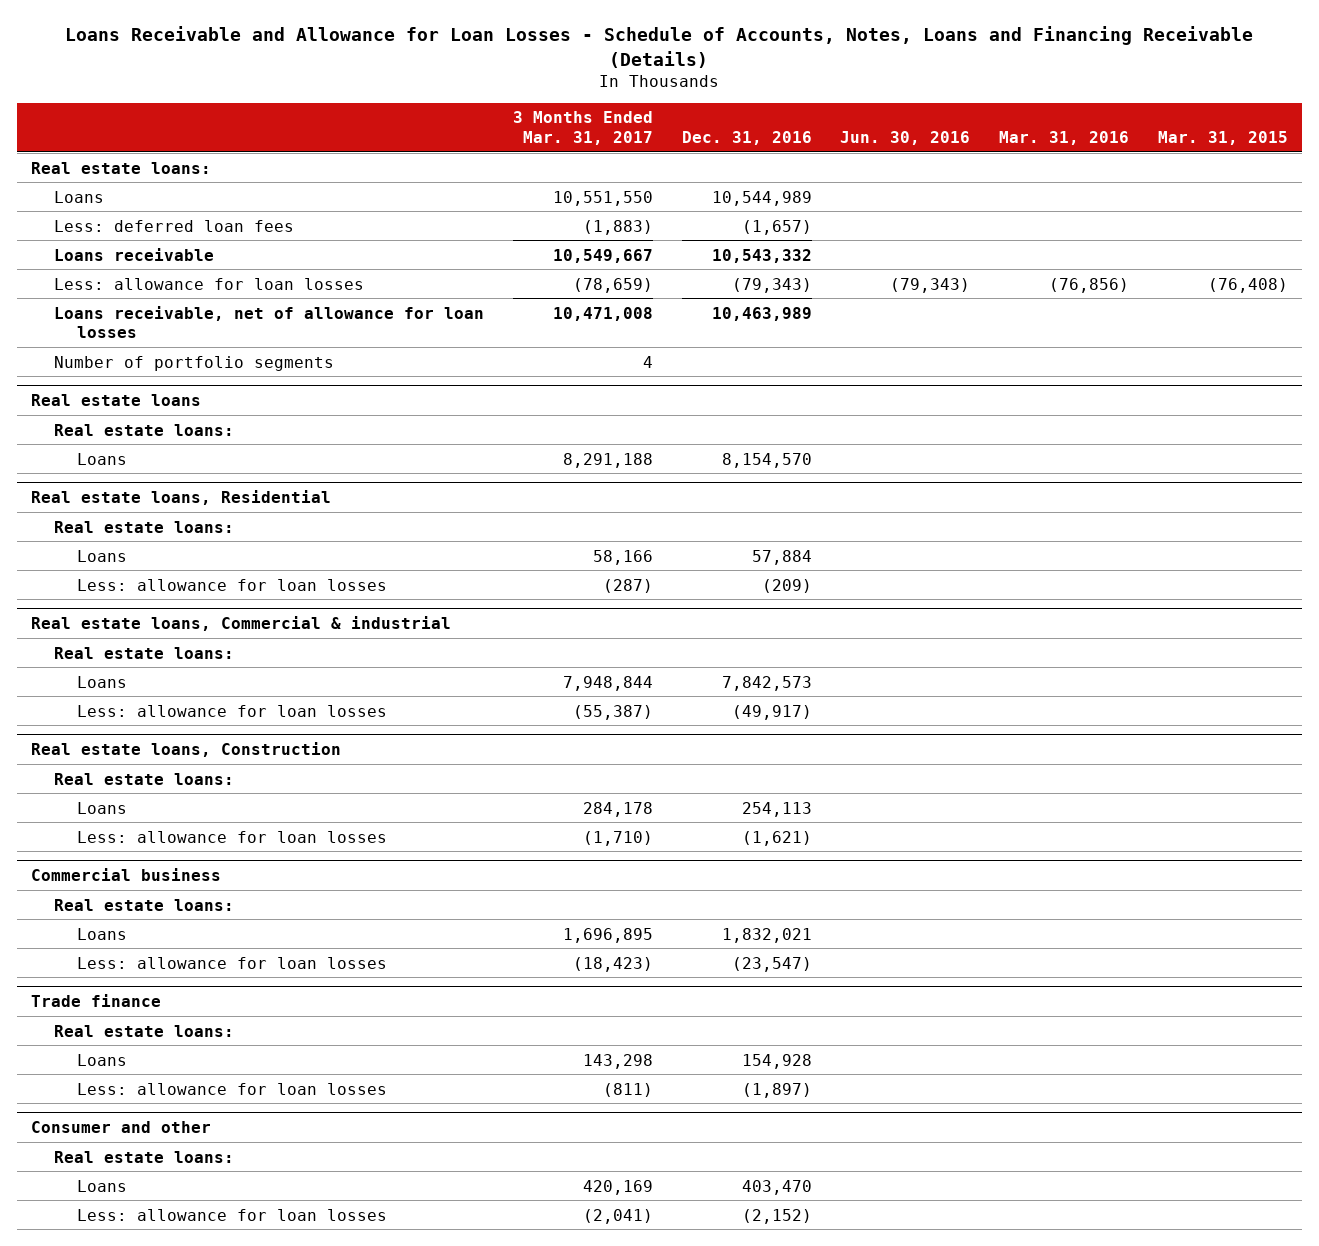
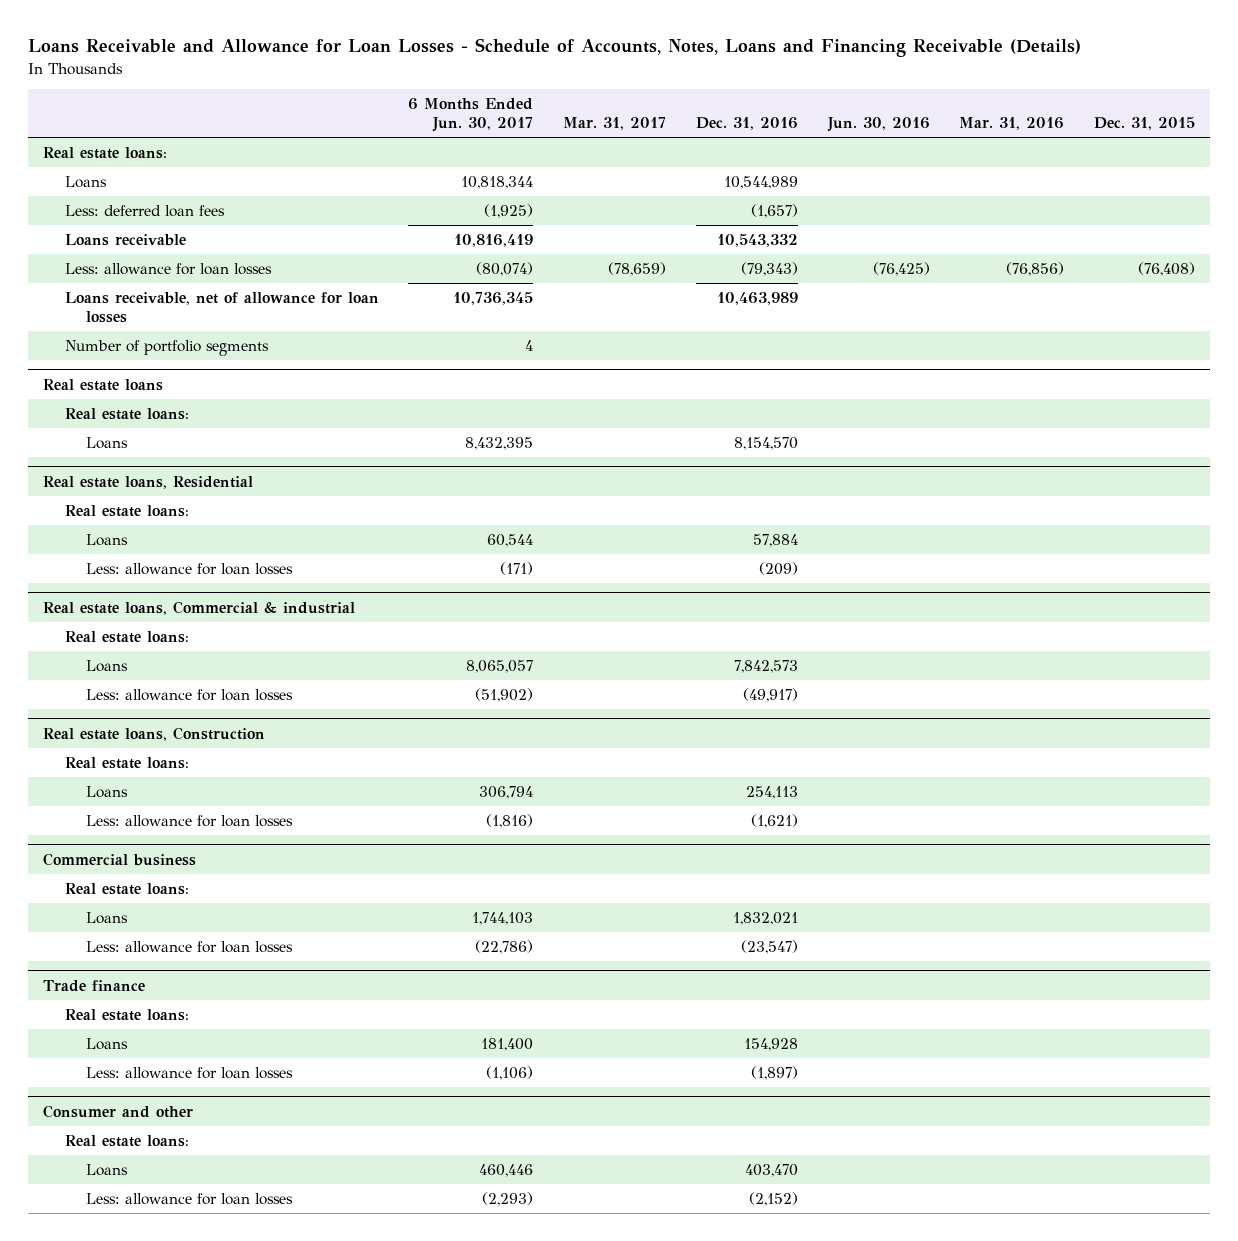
[512,111,653,146] 3 Months Ended Mar. 31, 2017 -> none
[1158,131,1289,146] Mar. 31, 2015 -> none
none -> [408,98,534,133] 6 Months Ended Jun. 30, 2017
none -> [563,117,667,131] Mar. 31, 2017
none -> [1094,117,1196,131] Dec. 31, 2015
[890,277,971,293] (79,343) -> [872,261,930,276] (76,425)

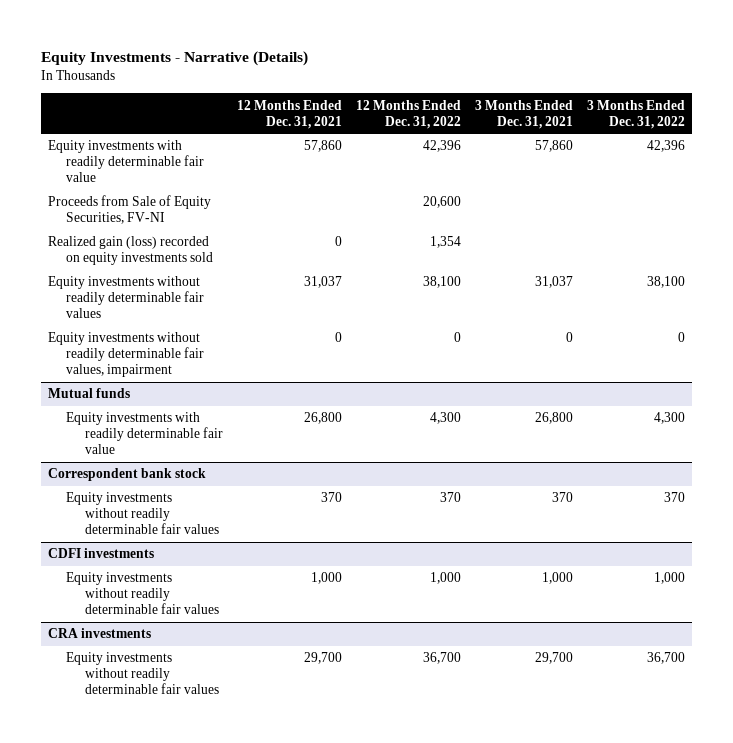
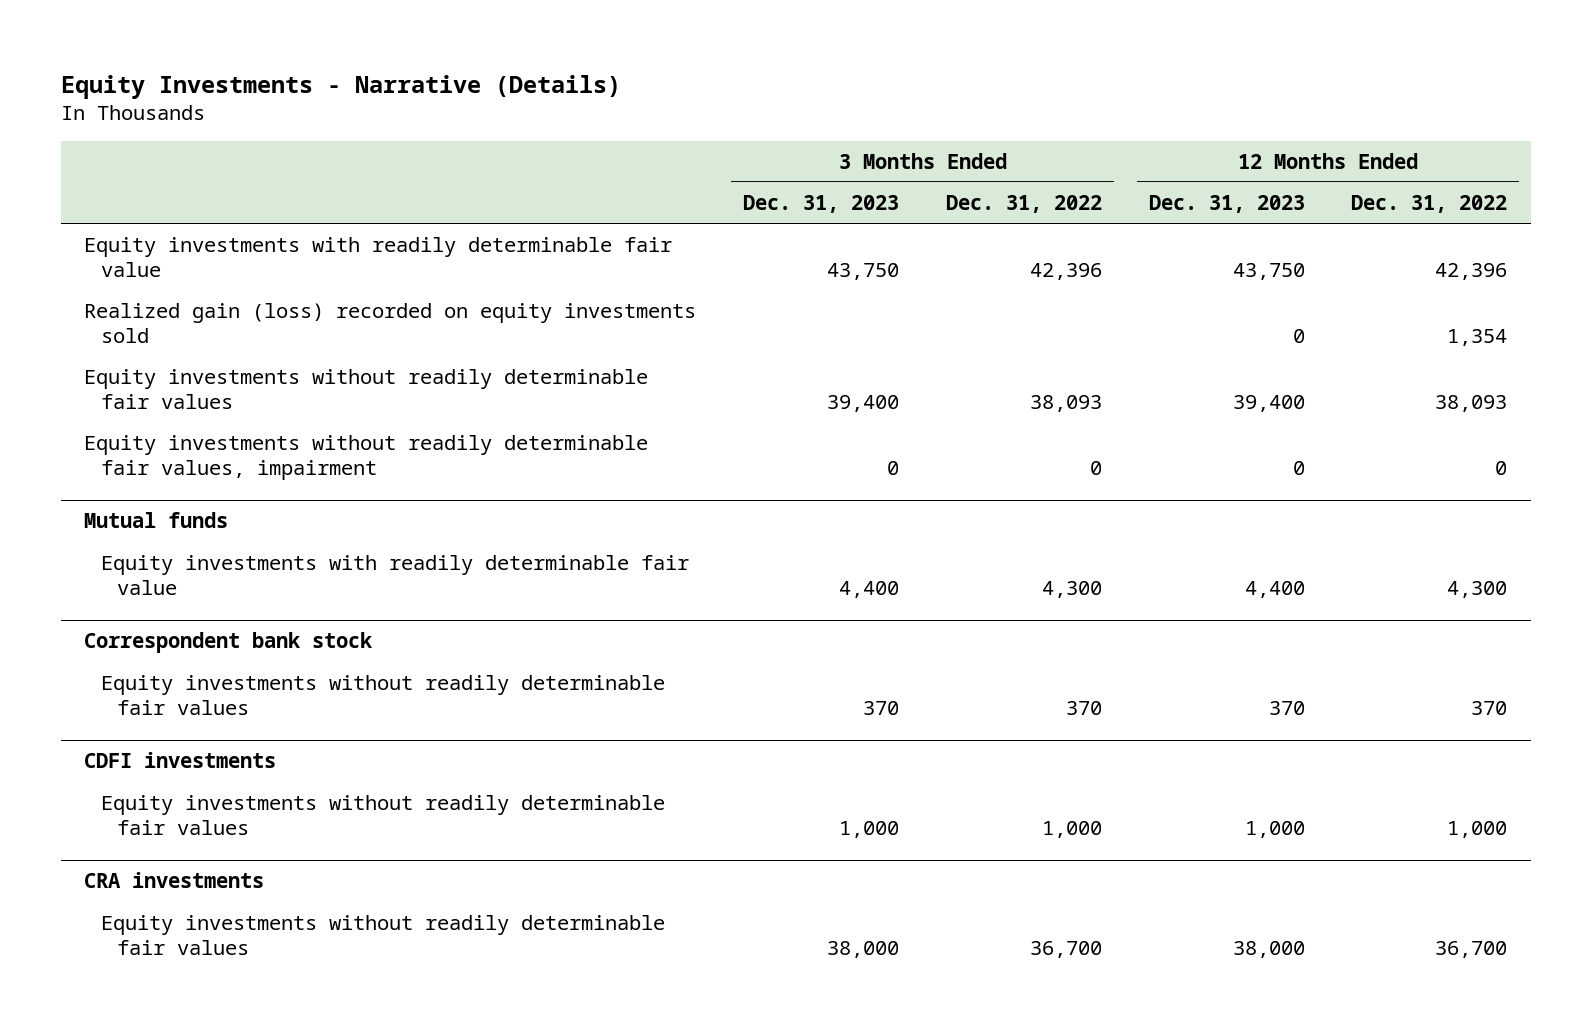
[237,99,343,129] 12 Months Ended Dec. 31, 2021 -> none
[474,99,573,129] 3 Months Ended Dec. 31, 2021 -> none
none -> [743,194,900,213] Dec. 31, 2023
none -> [1148,194,1305,213] Dec. 31, 2023
[47,195,211,225] Proceeds from Sale of Equity Securities, FV-NI -> none
[423,276,462,289] 38,100 -> [1435,394,1508,412] 38,093
[646,276,685,289] 38,100 -> [1029,394,1102,412] 38,093

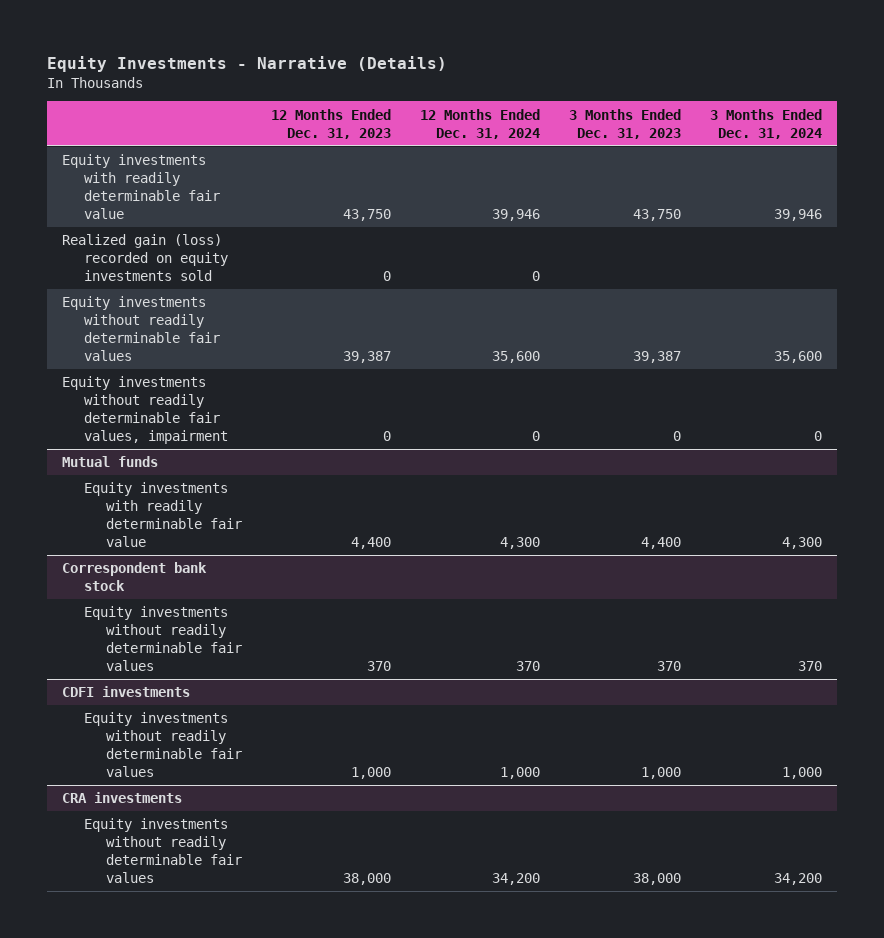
[945,194,1102,213] Dec. 31, 2022 -> none
[1351,194,1508,213] Dec. 31, 2022 -> none
none -> [419,108,540,139] 12 Months Ended Dec. 31, 2024
none -> [710,108,823,139] 3 Months Ended Dec. 31, 2024
[827,394,900,412] 39,400 -> [632,350,681,363] 39,387
[1232,394,1305,412] 39,400 -> [342,350,391,363] 39,387

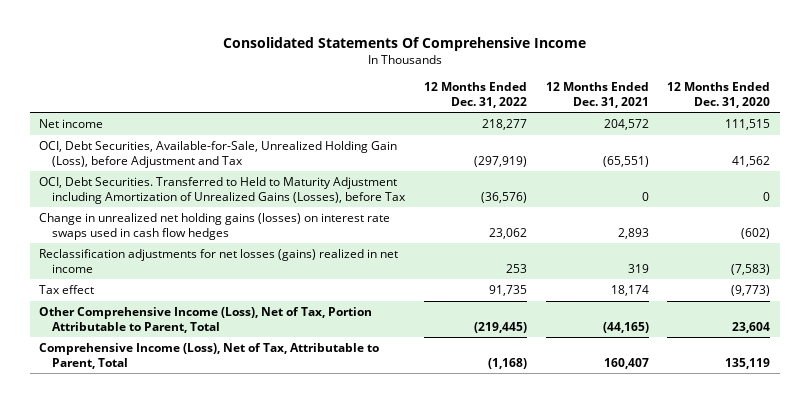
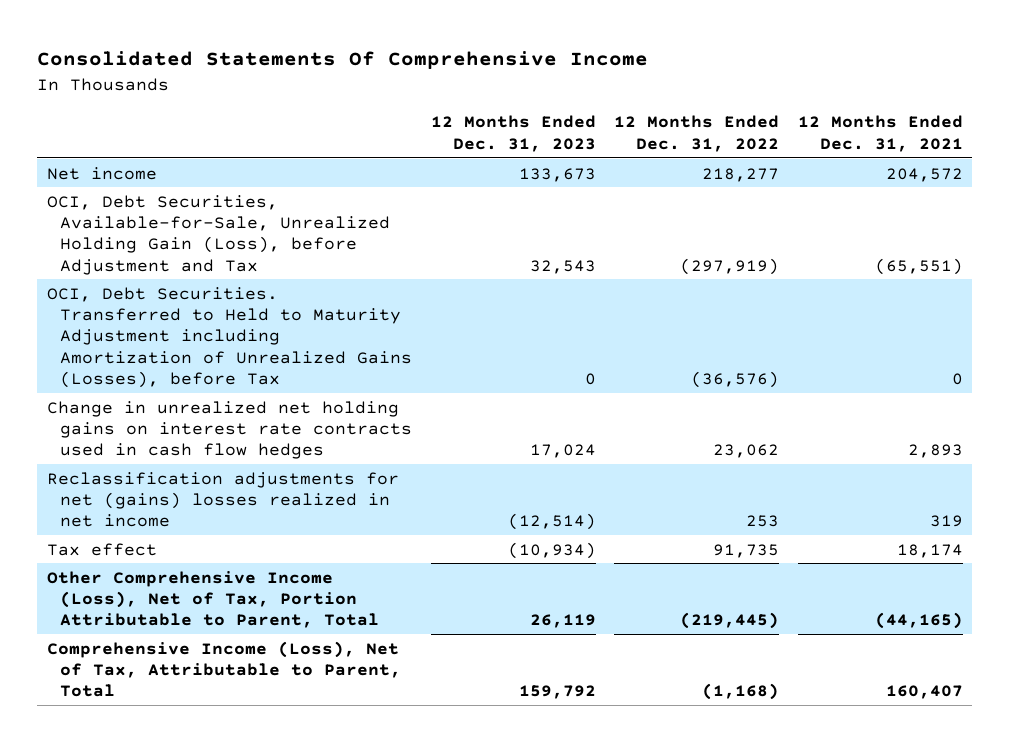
[667,81,771,108] 12 Months Ended Dec. 31, 2020 -> none
none -> [430,115,596,152] 12 Months Ended Dec. 31, 2023
[38,213,390,240] Change in unrealized net holding gains (losses) on interest rate swaps used in cash flow hedges -> [46,400,413,460] Change in unrealized net holding gains on interest rate contracts used in cash flow hedges
[38,249,398,273] Reclassification adjustments for net losses (gains) realized in net income -> [46,471,399,528] Reclassification adjustments for net (gains) losses realized in net income

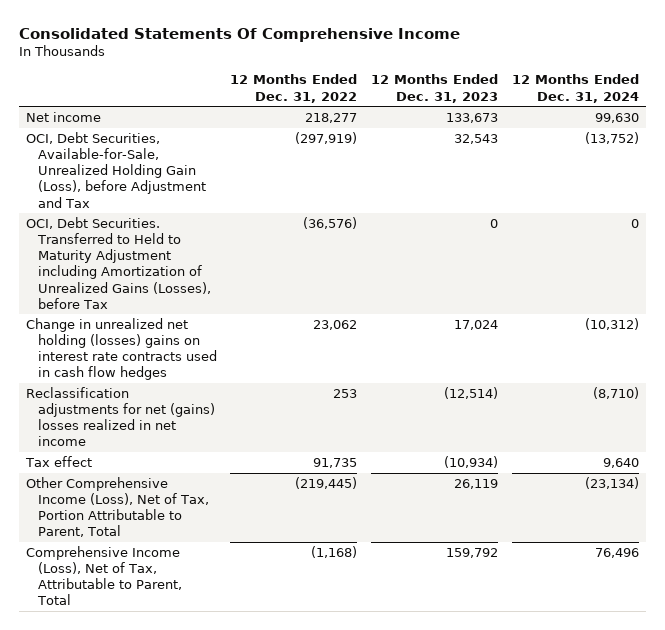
[797,115,963,152] 12 Months Ended Dec. 31, 2021 -> none
none -> [511,74,639,103] 12 Months Ended Dec. 31, 2024
[46,400,413,460] Change in unrealized net holding gains on interest rate contracts used in cash flow hedges -> [26,318,217,381] Change in unrealized net holding (losses) gains on interest rate contracts used in cash flow hedges

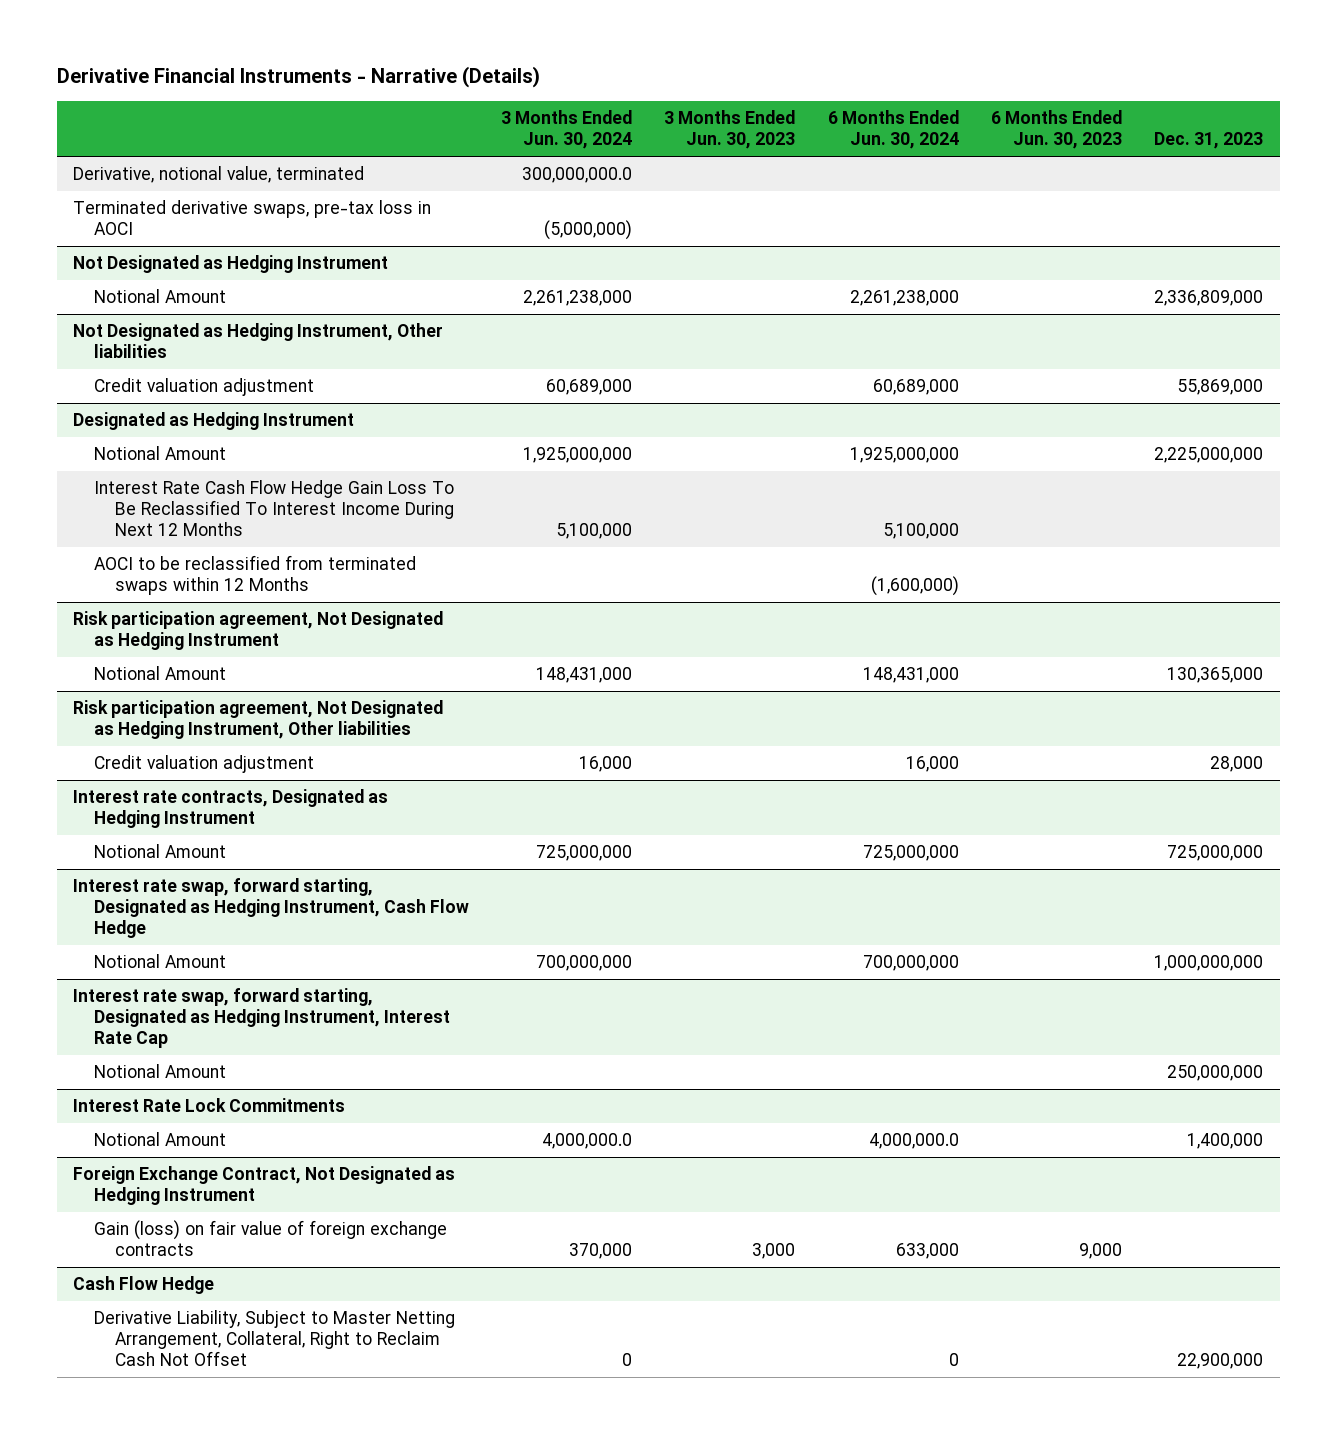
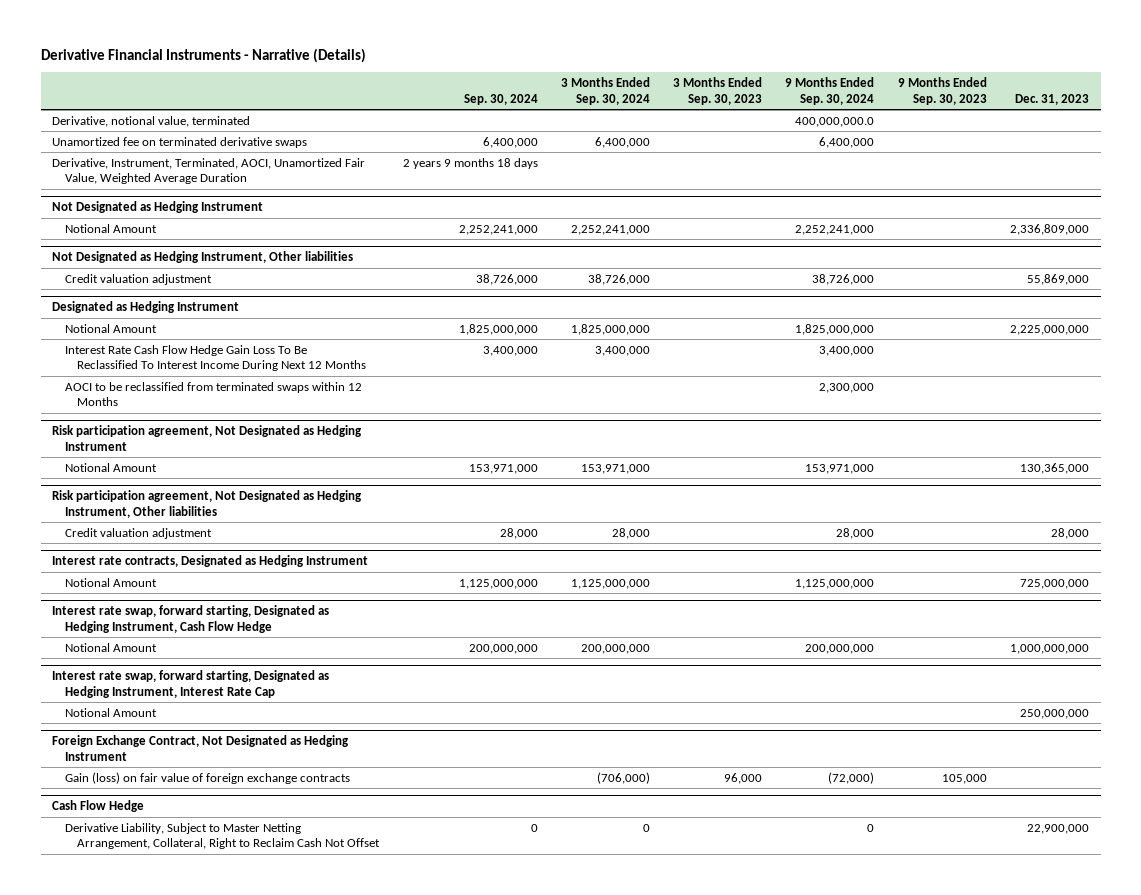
[501,110,633,150] 3 Months Ended Jun. 30, 2024 -> none
[664,110,796,150] 3 Months Ended Jun. 30, 2023 -> none
[827,110,959,150] 6 Months Ended Jun. 30, 2024 -> none
[991,110,1123,150] 6 Months Ended Jun. 30, 2023 -> none
none -> [463,93,538,105] Sep. 30, 2024
none -> [560,77,650,105] 3 Months Ended Sep. 30, 2024
none -> [673,77,763,105] 3 Months Ended Sep. 30, 2023
none -> [785,77,875,105] 9 Months Ended Sep. 30, 2024
none -> [897,77,987,105] 9 Months Ended Sep. 30, 2023
[72,200,431,236] Terminated derivative swaps, pre-tax loss in AOCI -> none
none -> [52,136,308,148] Unamortized fee on terminated derivative swaps
none -> [52,157,366,185] Derivative, Instrument, Terminated, AOCI, Unamortized Fair Value, Weighted Average Duration
[72,1098,345,1113] Interest Rate Lock Commitments -> none
[93,1132,226,1147] Notional Amount -> none

